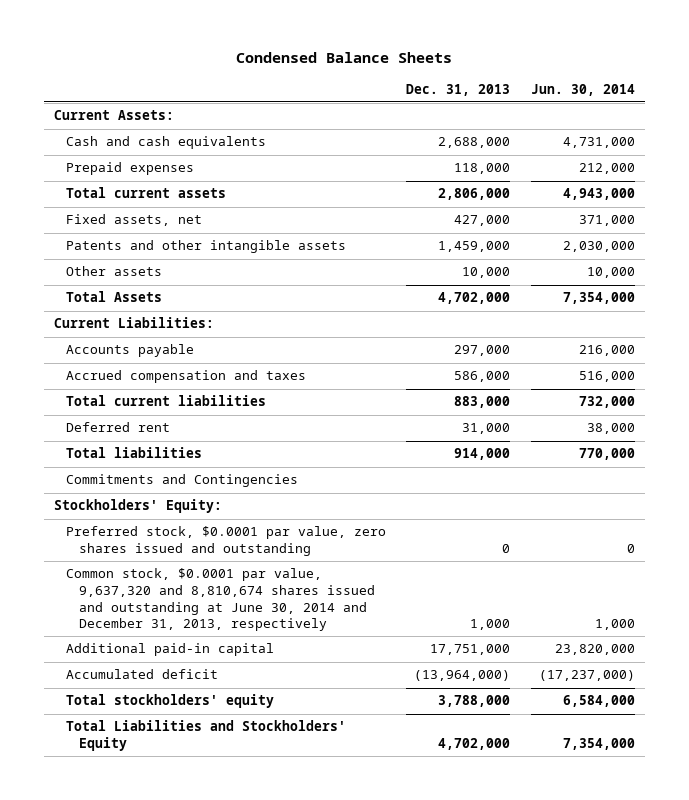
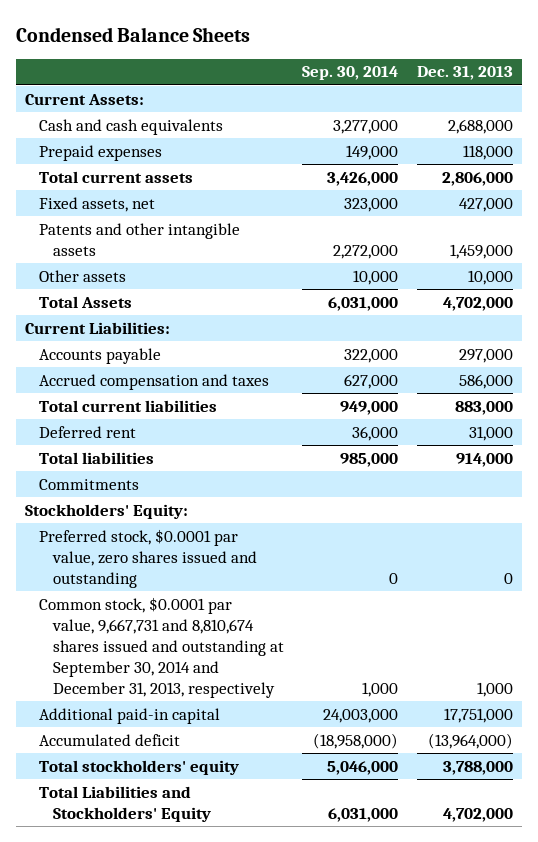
[530,83,635,96] Jun. 30, 2014 -> none
none -> [302,66,399,81] Sep. 30, 2014
[66,474,299,488] Commitments and Contingencies -> [39,478,140,490] Commitments
[66,568,375,632] Common stock, $0.0001 par value, 9,637,320 and 8,810,674 shares issued and outstanding at June 30, 2014 and December 31, 2013, respectively -> [39,596,285,698] Common stock, $0.0001 par value, 9,667,731 and 8,810,674 shares issued and outstanding at September 30, 2014 and December 31, 2013, respectively

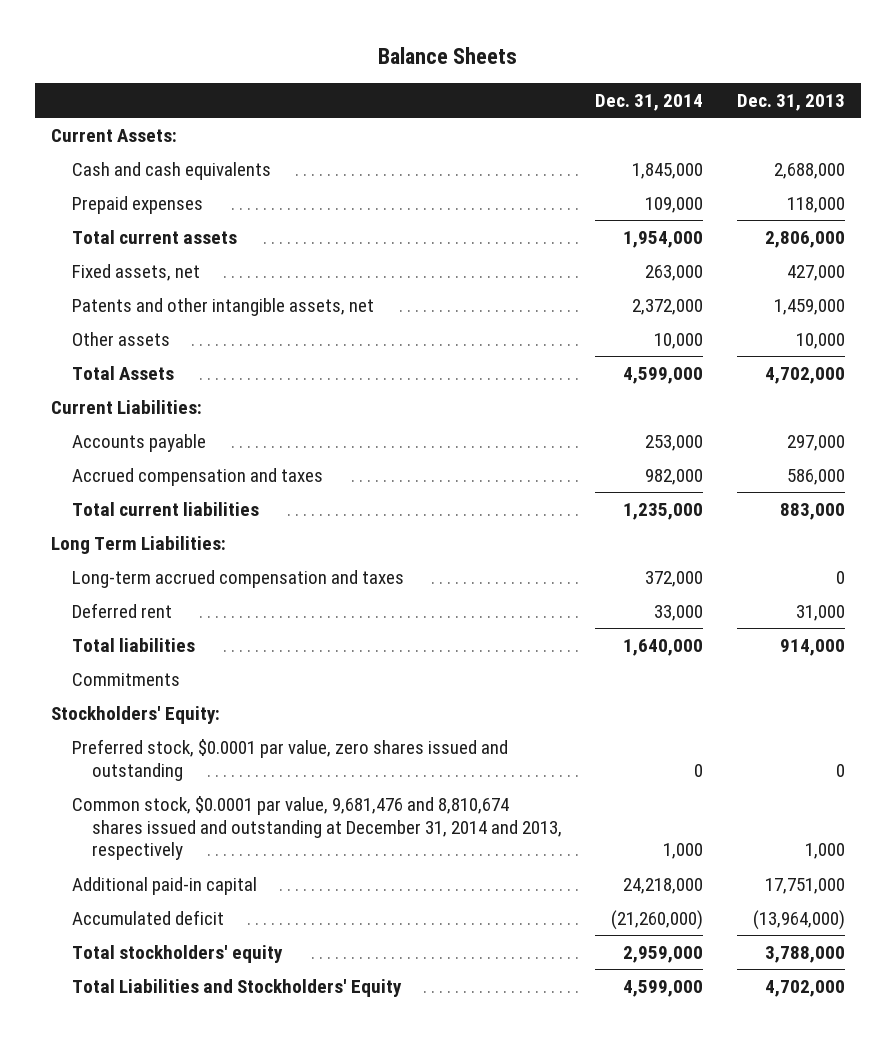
[15,26,250,42] Condensed Balance Sheets -> [377,47,517,65] Balance Sheets
[302,66,399,81] Sep. 30, 2014 -> none
none -> [595,93,704,111] Dec. 31, 2014
[39,222,241,256] Patents and other intangible assets -> [71,297,374,316] Patents and other intangible assets, net
none -> [51,535,227,554] Long Term Liabilities:
none -> [71,569,404,588] Long-term accrued compensation and taxes
[39,596,285,698] Common stock, $0.0001 par value, 9,667,731 and 8,810,674 shares issued and outstanding at September 30, 2014 and December 31, 2013, respectively -> [71,795,563,861] Common stock, $0.0001 par value, 9,681,476 and 8,810,674 shares issued and outstanding at December 31, 2014 and 2013, respectively

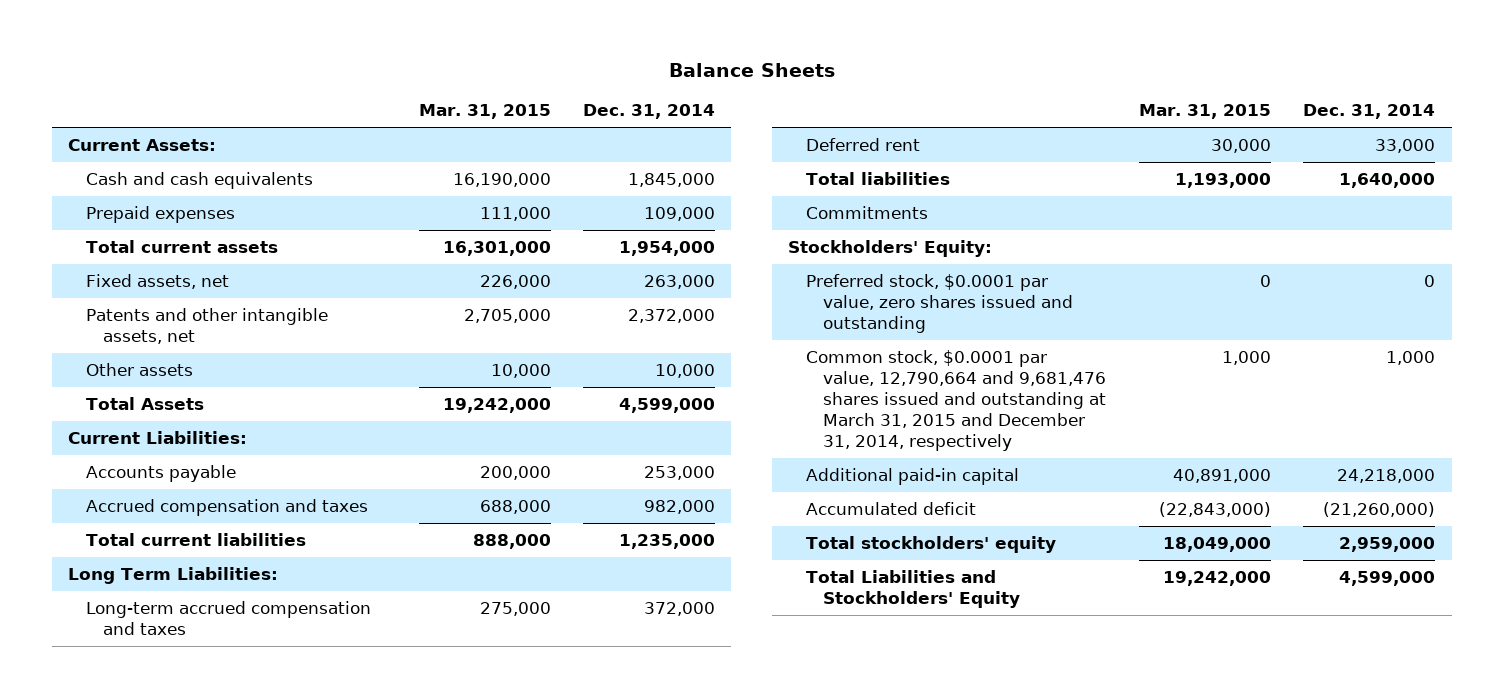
[736,93,845,111] Dec. 31, 2013 -> none
none -> [418,104,551,120] Mar. 31, 2015
[71,795,563,861] Common stock, $0.0001 par value, 9,681,476 and 8,810,674 shares issued and outstanding at December 31, 2014 and 2013, respectively -> [805,349,1107,451] Common stock, $0.0001 par value, 12,790,664 and 9,681,476 shares issued and outstanding at March 31, 2015 and December 31, 2014, respectively

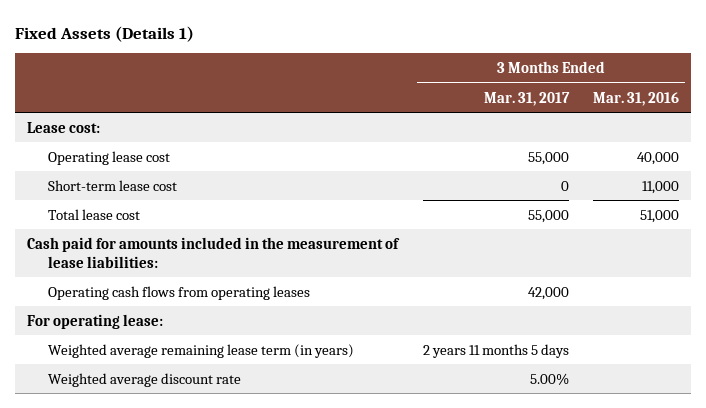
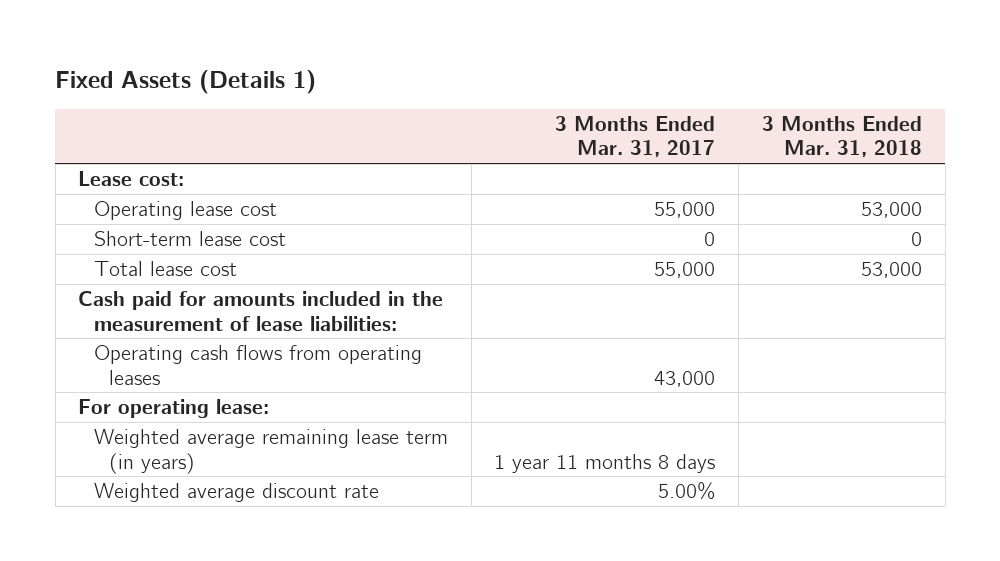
[592,91,679,106] Mar. 31, 2016 -> none
none -> [762,116,923,158] 3 Months Ended Mar. 31, 2018
[527,286,569,300] 42,000 -> [654,370,716,387] 43,000
[422,343,569,358] 2 years 11 months 5 days -> [494,453,716,473] 1 year 11 months 8 days

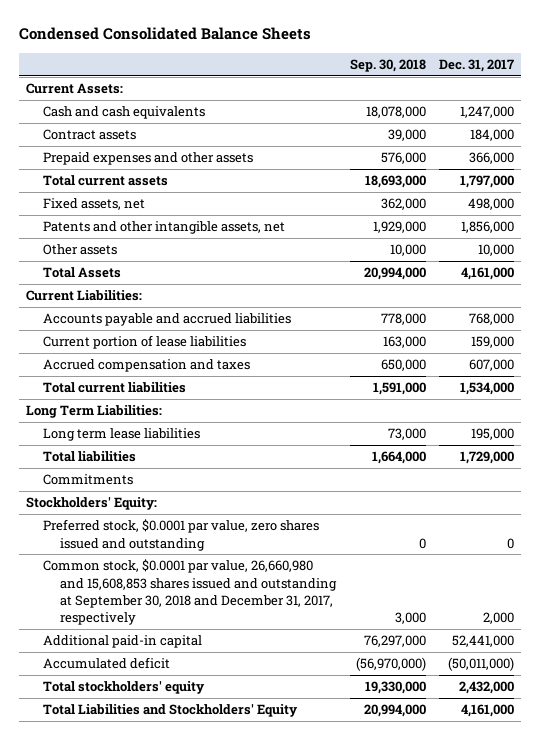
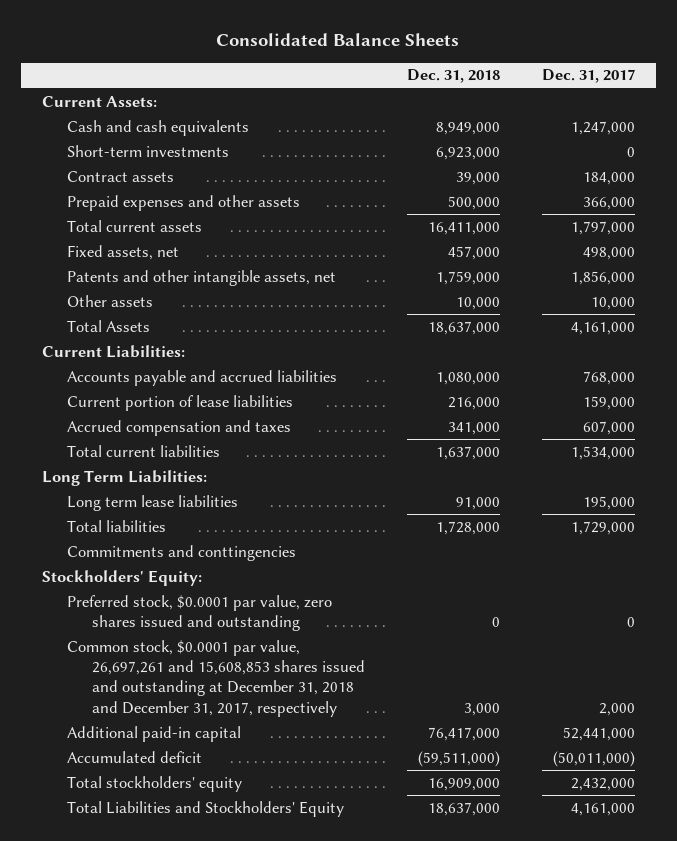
[18,27,311,41] Condensed Consolidated Balance Sheets -> [216,33,460,47] Consolidated Balance Sheets
[349,58,426,72] Sep. 30, 2018 -> none
none -> [406,69,500,84] Dec. 31, 2018
none -> [66,144,229,157] Short-term investments
[42,474,133,486] Commitments -> [66,544,296,561] Commitments and conttingencies
[42,559,338,625] Common stock, $0.0001 par value, 26,660,980 and 15,608,853 shares issued and outstanding at September 30, 2018 and December 31, 2017, respectively -> [66,639,365,717] Common stock, $0.0001 par value, 26,697,261 and 15,608,853 shares issued and outstanding at December 31, 2018 and December 31, 2017, respectively

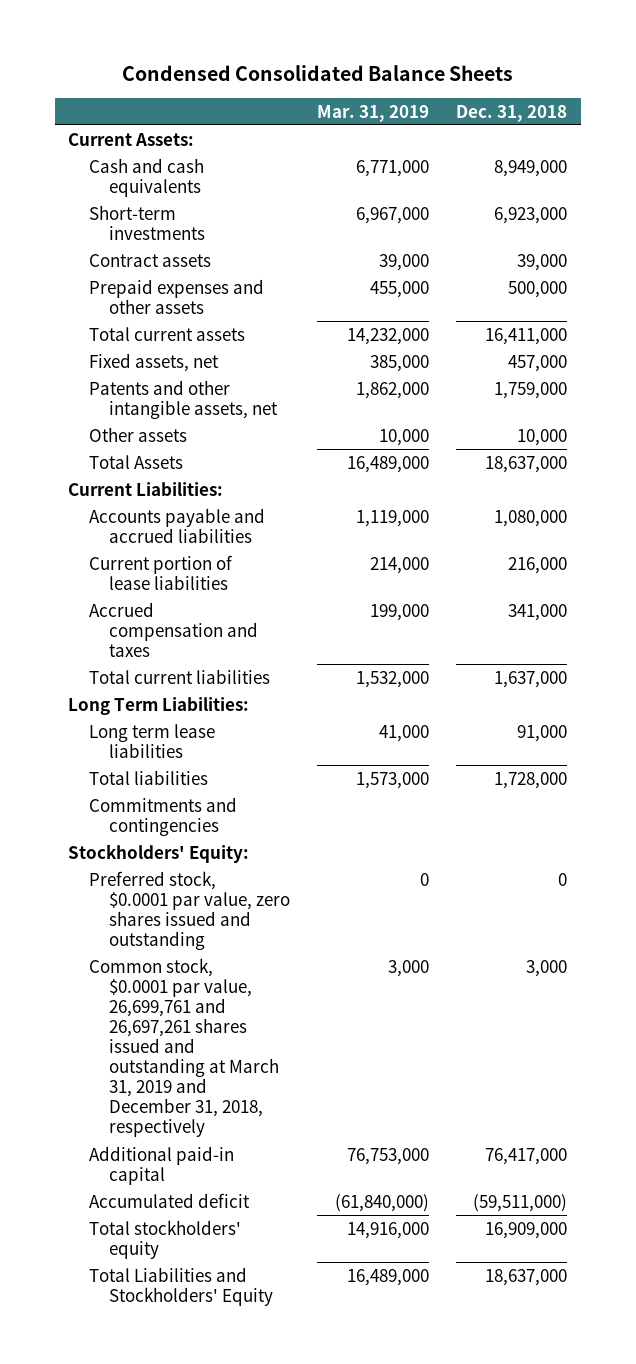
[216,33,460,47] Consolidated Balance Sheets -> [121,65,513,82] Condensed Consolidated Balance Sheets
[541,69,635,84] Dec. 31, 2017 -> none
none -> [317,104,430,122] Mar. 31, 2019
[66,544,296,561] Commitments and conttingencies -> [88,796,237,836] Commitments and contingencies
[66,639,365,717] Common stock, $0.0001 par value, 26,697,261 and 15,608,853 shares issued and outstanding at December 31, 2018 and December 31, 2017, respectively -> [88,957,280,1138] Common stock, $0.0001 par value, 26,699,761 and 26,697,261 shares issued and outstanding at March 31, 2019 and December 31, 2018, respectively

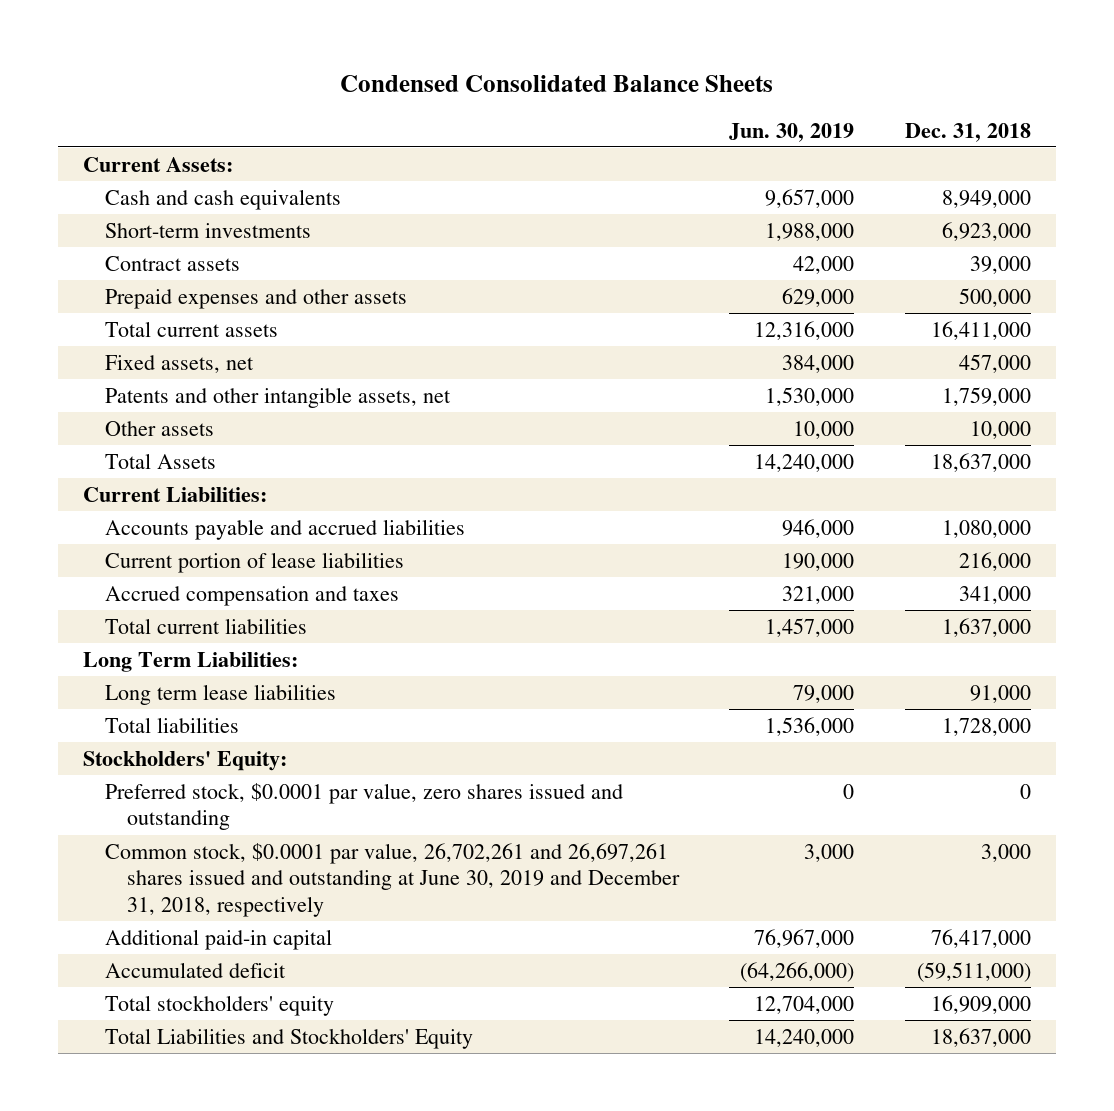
[317,104,430,122] Mar. 31, 2019 -> none
none -> [729,122,855,142] Jun. 30, 2019
[88,796,237,836] Commitments and contingencies -> none
[88,957,280,1138] Common stock, $0.0001 par value, 26,699,761 and 26,697,261 shares issued and outstanding at March 31, 2019 and December 31, 2018, respectively -> [105,842,680,917] Common stock, $0.0001 par value, 26,702,261 and 26,697,261 shares issued and outstanding at June 30, 2019 and December 31, 2018, respectively

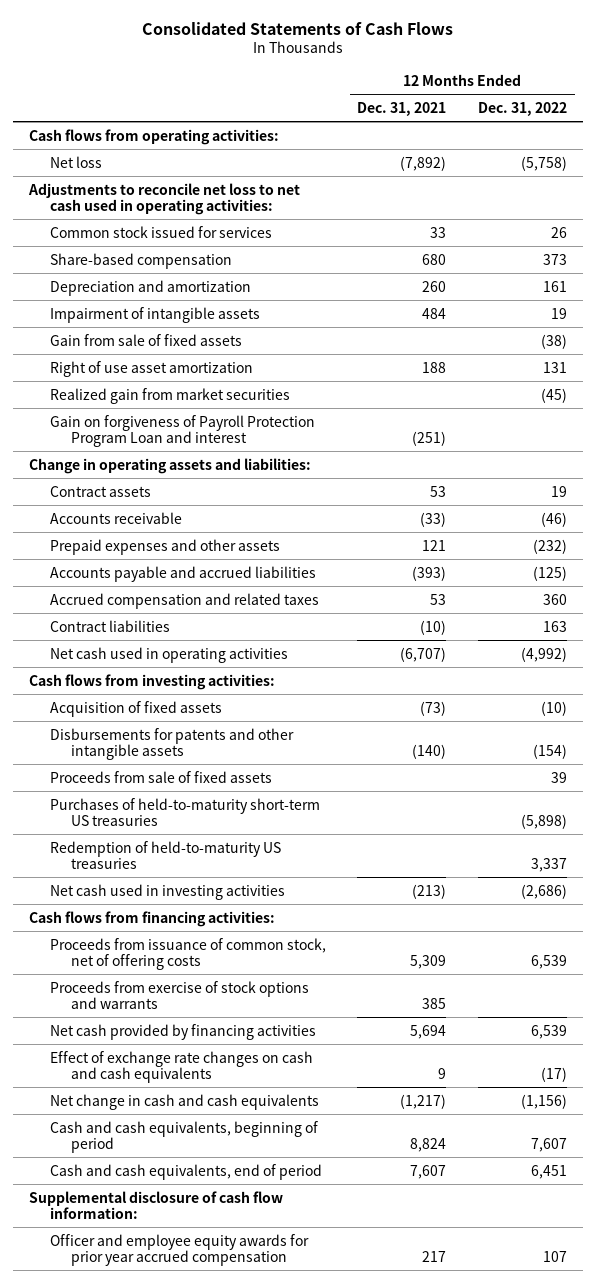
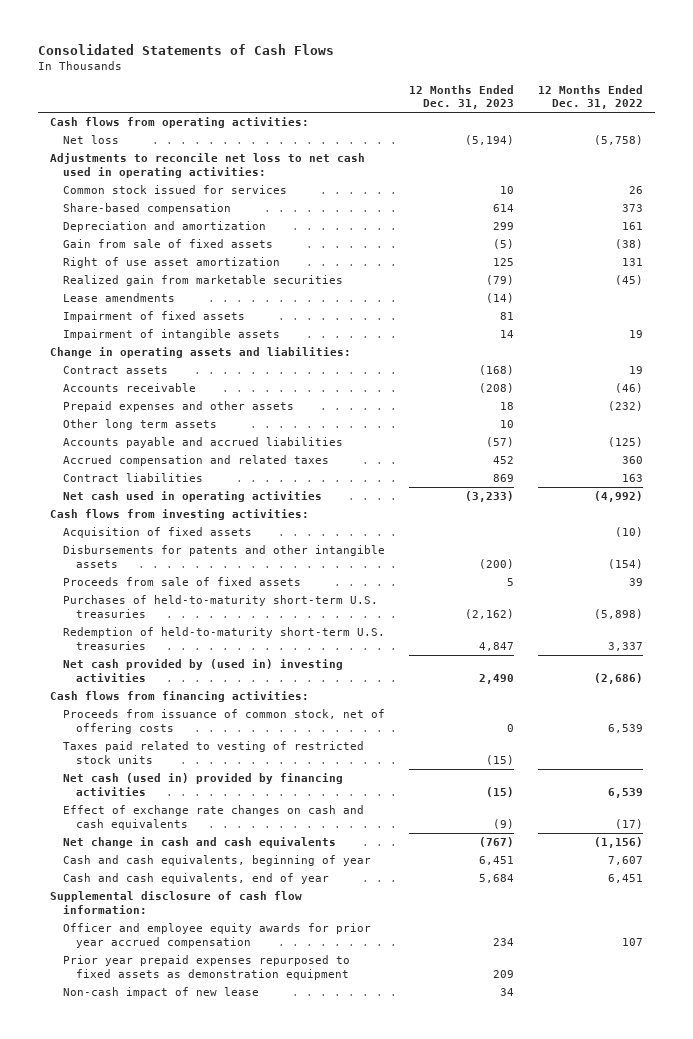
[357,101,447,116] Dec. 31, 2021 -> none
none -> [409,84,515,110] 12 Months Ended Dec. 31, 2023
[49,414,315,447] Gain on forgiveness of Payroll Protection Program Loan and interest -> none
[49,387,290,404] Realized gain from market securities -> [62,274,343,286] Realized gain from marketable securities
none -> [62,292,175,302] Lease amendments
none -> [62,310,245,322] Impairment of fixed assets
[49,306,260,323] Impairment of intangible assets -> [62,328,280,340] Impairment of intangible assets
none -> [62,418,217,430] Other long term assets
[49,797,320,826] Purchases of held-to-maturity short-term US treasuries -> [62,594,378,618] Purchases of held-to-maturity short-term U.S. treasuries
[49,840,281,869] Redemption of held-to-maturity US treasuries -> [62,626,385,650] Redemption of held-to-maturity short-term U.S. treasuries
[49,883,285,900] Net cash used in investing activities -> [62,658,343,682] Net cash provided by (used in) investing activities
[49,980,309,1009] Proceeds from exercise of stock options and warrants -> none
none -> [62,740,364,764] Taxes paid related to vesting of restricted stock units
[49,1023,316,1040] Net cash provided by financing activities -> [62,772,343,796] Net cash (used in) provided by financing activities
[49,1120,318,1153] Cash and cash equivalents, beginning of period -> [62,854,371,866] Cash and cash equivalents, beginning of year
[49,1163,322,1180] Cash and cash equivalents, end of period -> [62,872,329,884] Cash and cash equivalents, end of year
none -> [62,954,350,980] Prior year prepaid expenses repurposed to fixed assets as demonstration equipment
none -> [62,986,259,998] Non-cash impact of new lease

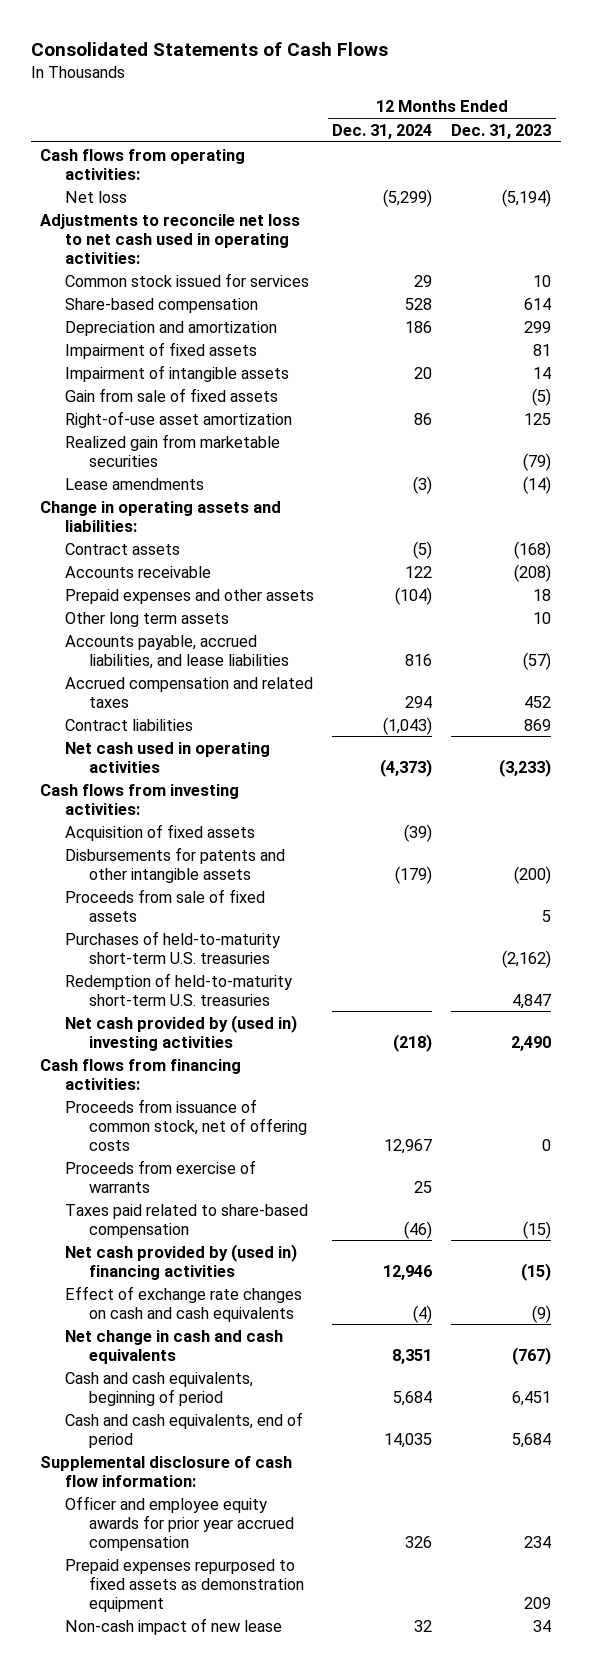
[538,84,644,110] 12 Months Ended Dec. 31, 2022 -> none
none -> [332,123,433,139] Dec. 31, 2024
[62,310,245,322] Impairment of fixed assets -> [64,341,257,359] Impairment of fixed assets
[62,328,280,340] Impairment of intangible assets -> [64,364,289,382] Impairment of intangible assets
[62,256,280,268] Right of use asset amortization -> [64,410,292,428] Right-of-use asset amortization
[62,436,343,448] Accounts payable and accrued liabilities -> [64,634,289,669] Accounts payable, accrued liabilities, and lease liabilities
none -> [64,1159,256,1193] Proceeds from exercise of warrants
[62,740,364,764] Taxes paid related to vesting of restricted stock units -> [64,1203,308,1238] Taxes paid related to share-based compensation
[62,772,343,796] Net cash (used in) provided by financing activities -> [64,1243,297,1280] Net cash provided by (used in) financing activities
[62,854,371,866] Cash and cash equivalents, beginning of year -> [64,1371,253,1406] Cash and cash equivalents, beginning of period
[62,872,329,884] Cash and cash equivalents, end of year -> [64,1411,303,1448] Cash and cash equivalents, end of period
[62,954,350,980] Prior year prepaid expenses repurposed to fixed assets as demonstration equipment -> [64,1558,304,1612] Prepaid expenses repurposed to fixed assets as demonstration equipment

